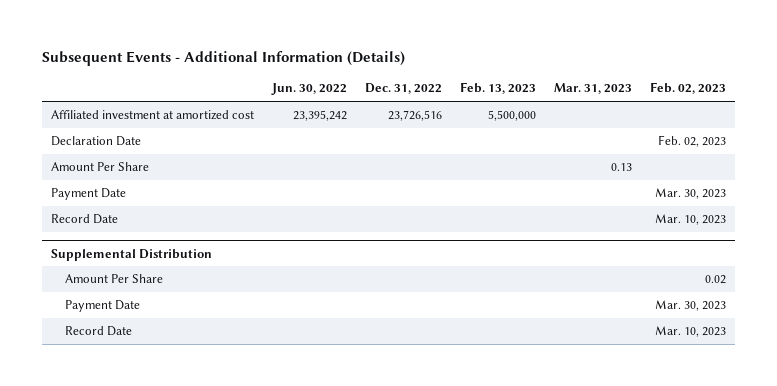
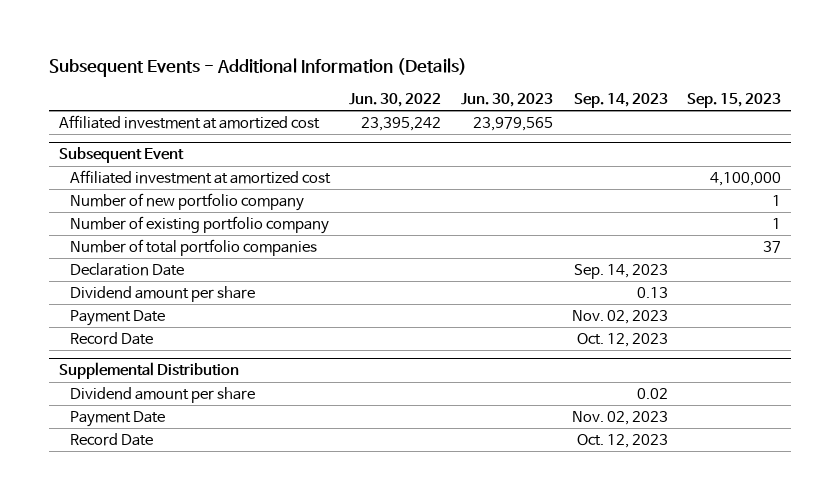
[364,83,442,95] Dec. 31, 2022 -> none
[459,82,536,95] Feb. 13, 2023 -> none
[554,83,633,95] Mar. 31, 2023 -> none
[650,82,727,95] Feb. 02, 2023 -> none
none -> [460,92,553,107] Jun. 30, 2023
none -> [573,92,668,108] Sep. 14, 2023
none -> [687,92,782,108] Sep. 15, 2023
[50,136,141,147] Declaration Date -> none
[50,162,149,172] Amount Per Share -> none
[50,188,126,201] Payment Date -> none
[50,214,118,225] Record Date -> none
none -> [59,147,185,164] Subsequent Event
none -> [70,169,332,184] Affiliated investment at amortized cost
none -> [70,192,305,211] Number of new portfolio company
none -> [70,215,330,234] Number of existing portfolio company
none -> [70,238,318,256] Number of total portfolio companies
none -> [70,262,185,276] Declaration Date
none -> [70,285,256,302] Dividend amount per share
none -> [70,309,166,326] Payment Date
none -> [70,331,154,345] Record Date
[65,274,164,284] Amount Per Share -> [70,386,256,403] Dividend amount per share

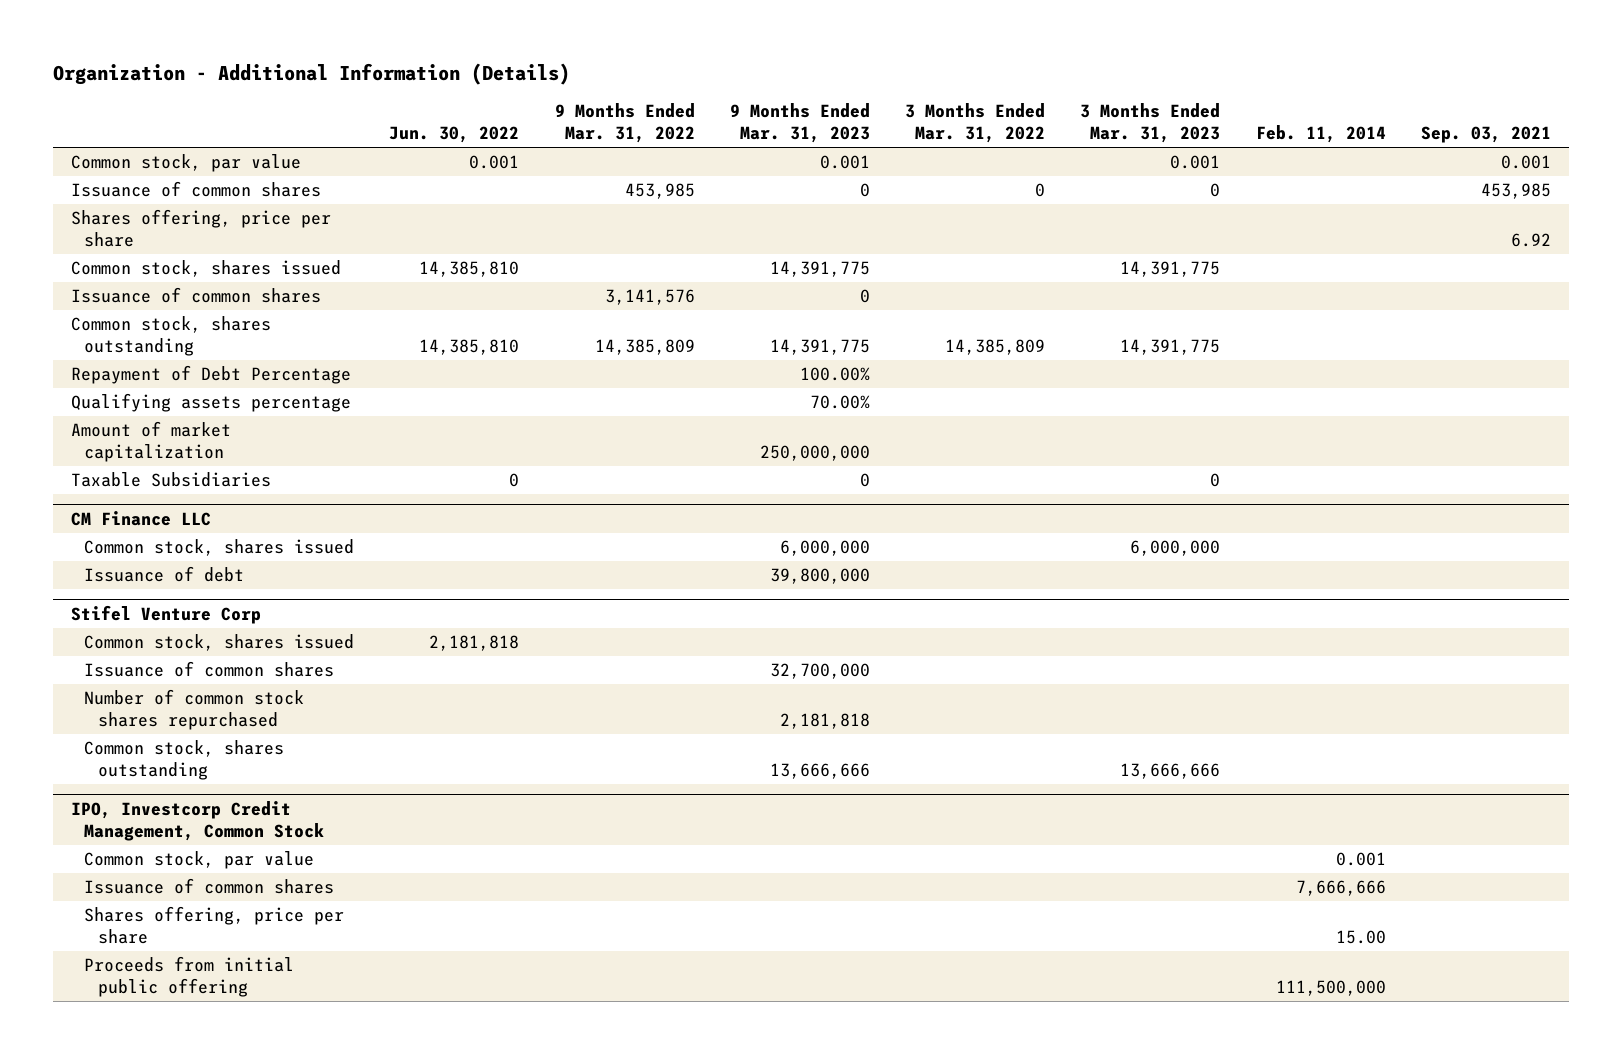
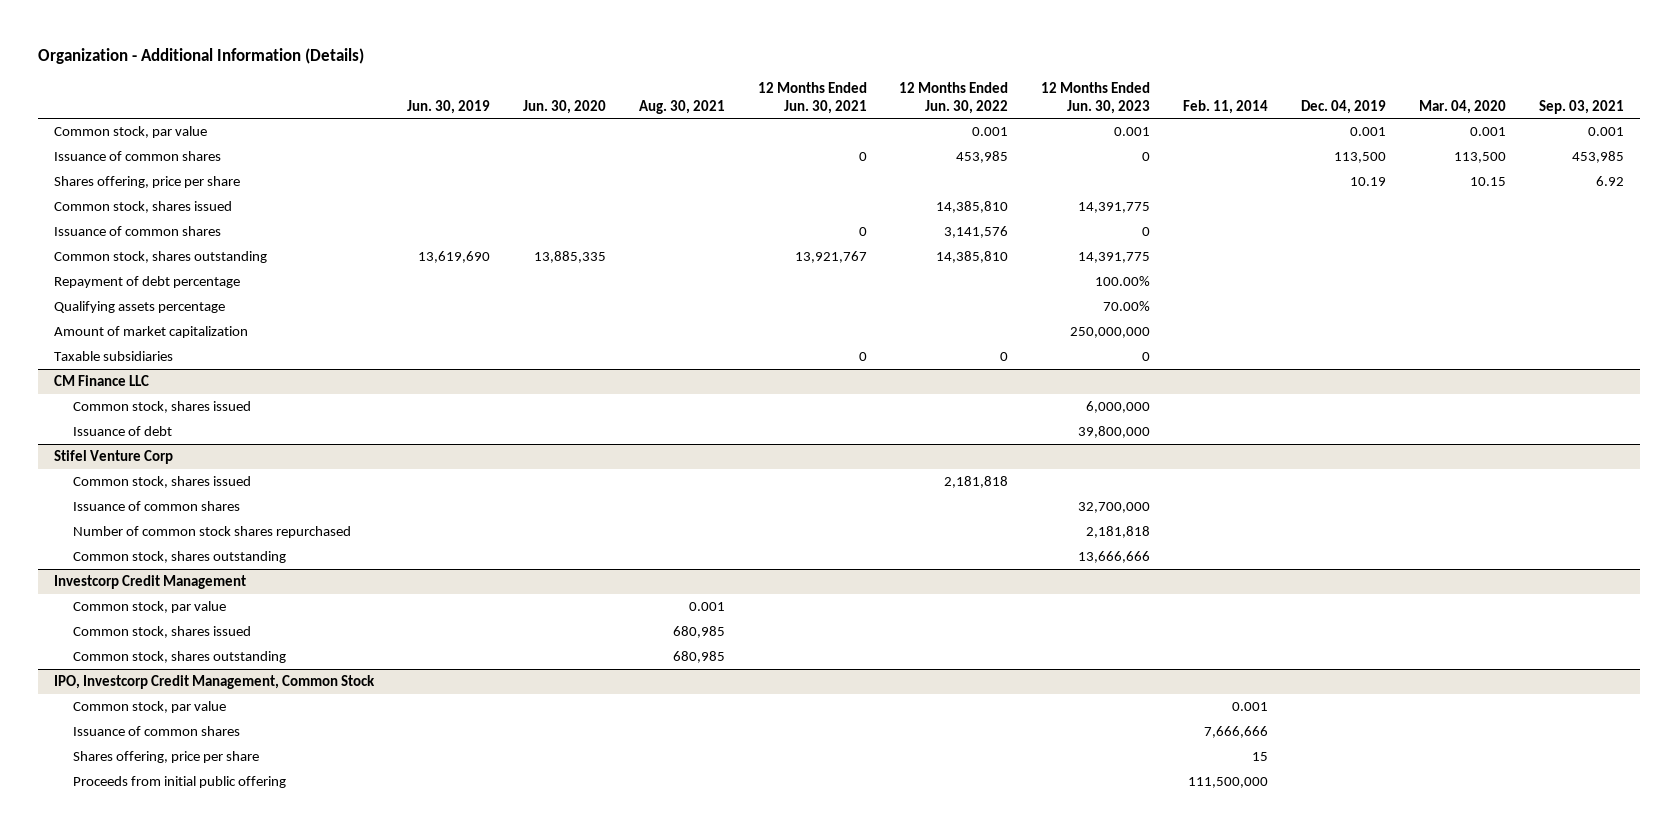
[389,125,520,143] Jun. 30, 2022 -> none
[554,103,695,143] 9 Months Ended Mar. 31, 2022 -> none
[729,103,870,143] 9 Months Ended Mar. 31, 2023 -> none
[905,103,1046,143] 3 Months Ended Mar. 31, 2022 -> none
[1080,103,1221,143] 3 Months Ended Mar. 31, 2023 -> none
none -> [406,99,490,114] Jun. 30, 2019
none -> [522,99,606,114] Jun. 30, 2020
none -> [638,99,725,114] Aug. 30, 2021
none -> [757,82,867,114] 12 Months Ended Jun. 30, 2021
none -> [899,82,1009,114] 12 Months Ended Jun. 30, 2022
none -> [1041,82,1151,114] 12 Months Ended Jun. 30, 2023
none -> [1300,99,1386,114] Dec. 04, 2019
none -> [1418,99,1506,114] Mar. 04, 2020
[70,365,351,385] Repayment of Debt Percentage -> [54,276,241,289] Repayment of debt percentage
[70,472,271,488] Taxable Subsidiaries -> [54,351,174,362] Taxable subsidiaries
none -> [54,575,247,590] Investcorp Credit Management
none -> [73,601,227,614] Common stock, par value
none -> [73,626,252,639] Common stock, shares issued
none -> [73,651,287,664] Common stock, shares outstanding
[1335,929,1386,944] 15.00 -> [1252,752,1269,762] 15

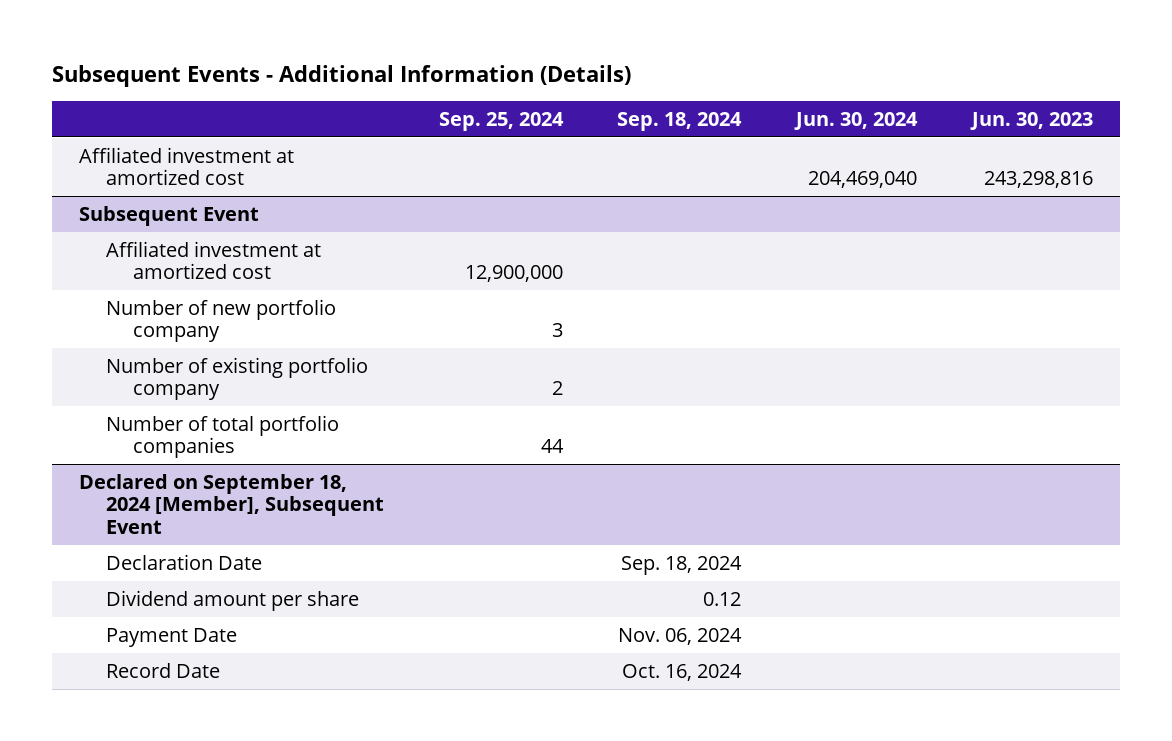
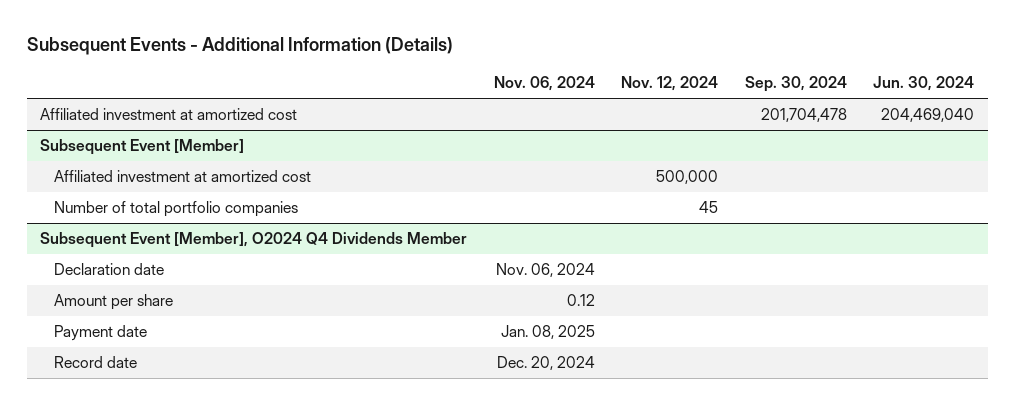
[438,111,564,131] Sep. 25, 2024 -> none
[617,111,743,131] Sep. 18, 2024 -> none
[969,111,1093,130] Jun. 30, 2023 -> none
none -> [493,76,595,92] Nov. 06, 2024
none -> [621,76,719,92] Nov. 12, 2024
none -> [744,76,847,93] Sep. 30, 2024
[79,205,260,226] Subsequent Event -> [40,139,245,156] Subsequent Event [Member]
[105,298,336,343] Number of new portfolio company -> none
[105,356,368,401] Number of existing portfolio company -> none
[79,473,384,534] Declared on September 18, 2024 [Member], Subsequent Event -> none
[105,553,262,570] Declaration Date -> none
[105,589,359,611] Dividend amount per share -> none
[105,627,237,647] Payment Date -> none
[105,662,220,678] Record Date -> none
none -> [40,232,468,249] Subsequent Event [Member], O2024 Q4 Dividends Member
none -> [54,263,165,276] Declaration date
none -> [54,294,174,311] Amount per share
none -> [54,325,148,342] Payment date
none -> [54,356,138,369] Record date

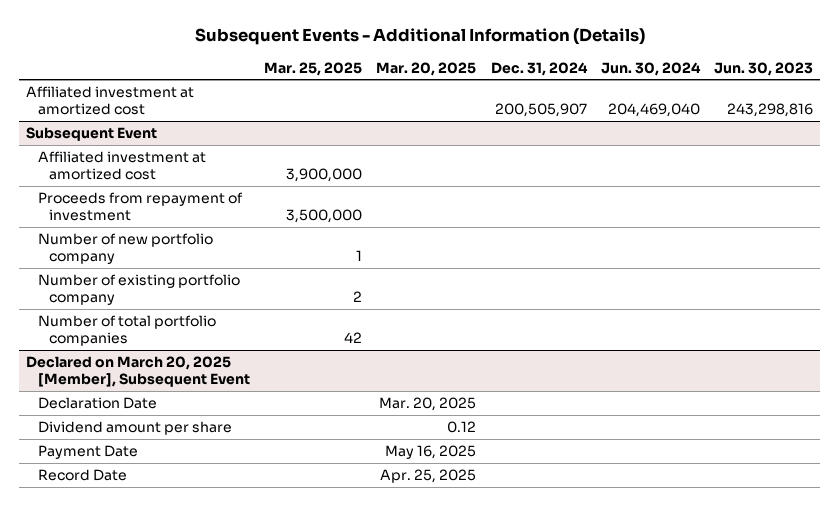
[493,76,595,92] Nov. 06, 2024 -> none
[621,76,719,92] Nov. 12, 2024 -> none
[744,76,847,93] Sep. 30, 2024 -> none
none -> [264,61,363,76] Mar. 25, 2025
none -> [376,61,477,76] Mar. 20, 2025
none -> [490,61,588,76] Dec. 31, 2024
none -> [714,61,814,76] Jun. 30, 2023
[40,139,245,156] Subsequent Event [Member] -> [26,127,158,142] Subsequent Event
none -> [37,192,243,221] Proceeds from repayment of investment
none -> [37,233,213,264] Number of new portfolio company
none -> [37,274,240,305] Number of existing portfolio company
[40,232,468,249] Subsequent Event [Member], O2024 Q4 Dividends Member -> none
[54,263,165,276] Declaration date -> none
[54,294,174,311] Amount per share -> none
[54,325,148,342] Payment date -> none
[54,356,138,369] Record date -> none
none -> [26,356,250,387] Declared on March 20, 2025 [Member], Subsequent Event
none -> [37,397,157,410] Declaration Date
none -> [37,421,232,436] Dividend amount per share
none -> [37,445,138,460] Payment Date
none -> [37,469,127,482] Record Date

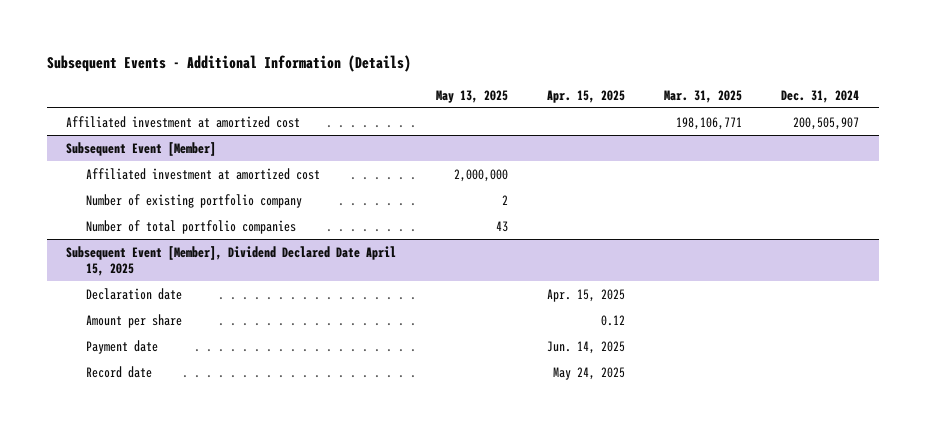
[264,61,363,76] Mar. 25, 2025 -> none
[376,61,477,76] Mar. 20, 2025 -> none
[601,61,702,76] Jun. 30, 2024 -> none
[714,61,814,76] Jun. 30, 2023 -> none
none -> [435,89,508,103] May 13, 2025
none -> [546,89,625,103] Apr. 15, 2025
none -> [664,89,743,103] Mar. 31, 2025
[26,127,158,142] Subsequent Event -> [66,141,217,156] Subsequent Event [Member]
[37,192,243,221] Proceeds from repayment of investment -> none
[37,233,213,264] Number of new portfolio company -> none
[26,356,250,387] Declared on March 20, 2025 [Member], Subsequent Event -> none
[37,397,157,410] Declaration Date -> none
[37,421,232,436] Dividend amount per share -> none
[37,445,138,460] Payment Date -> none
[37,469,127,482] Record Date -> none
none -> [66,245,397,276] Subsequent Event [Member], Dividend Declared Date April 15, 2025
none -> [85,287,182,300] Declaration date
none -> [85,313,182,328] Amount per share
none -> [85,339,158,354] Payment date
none -> [85,365,152,378] Record date

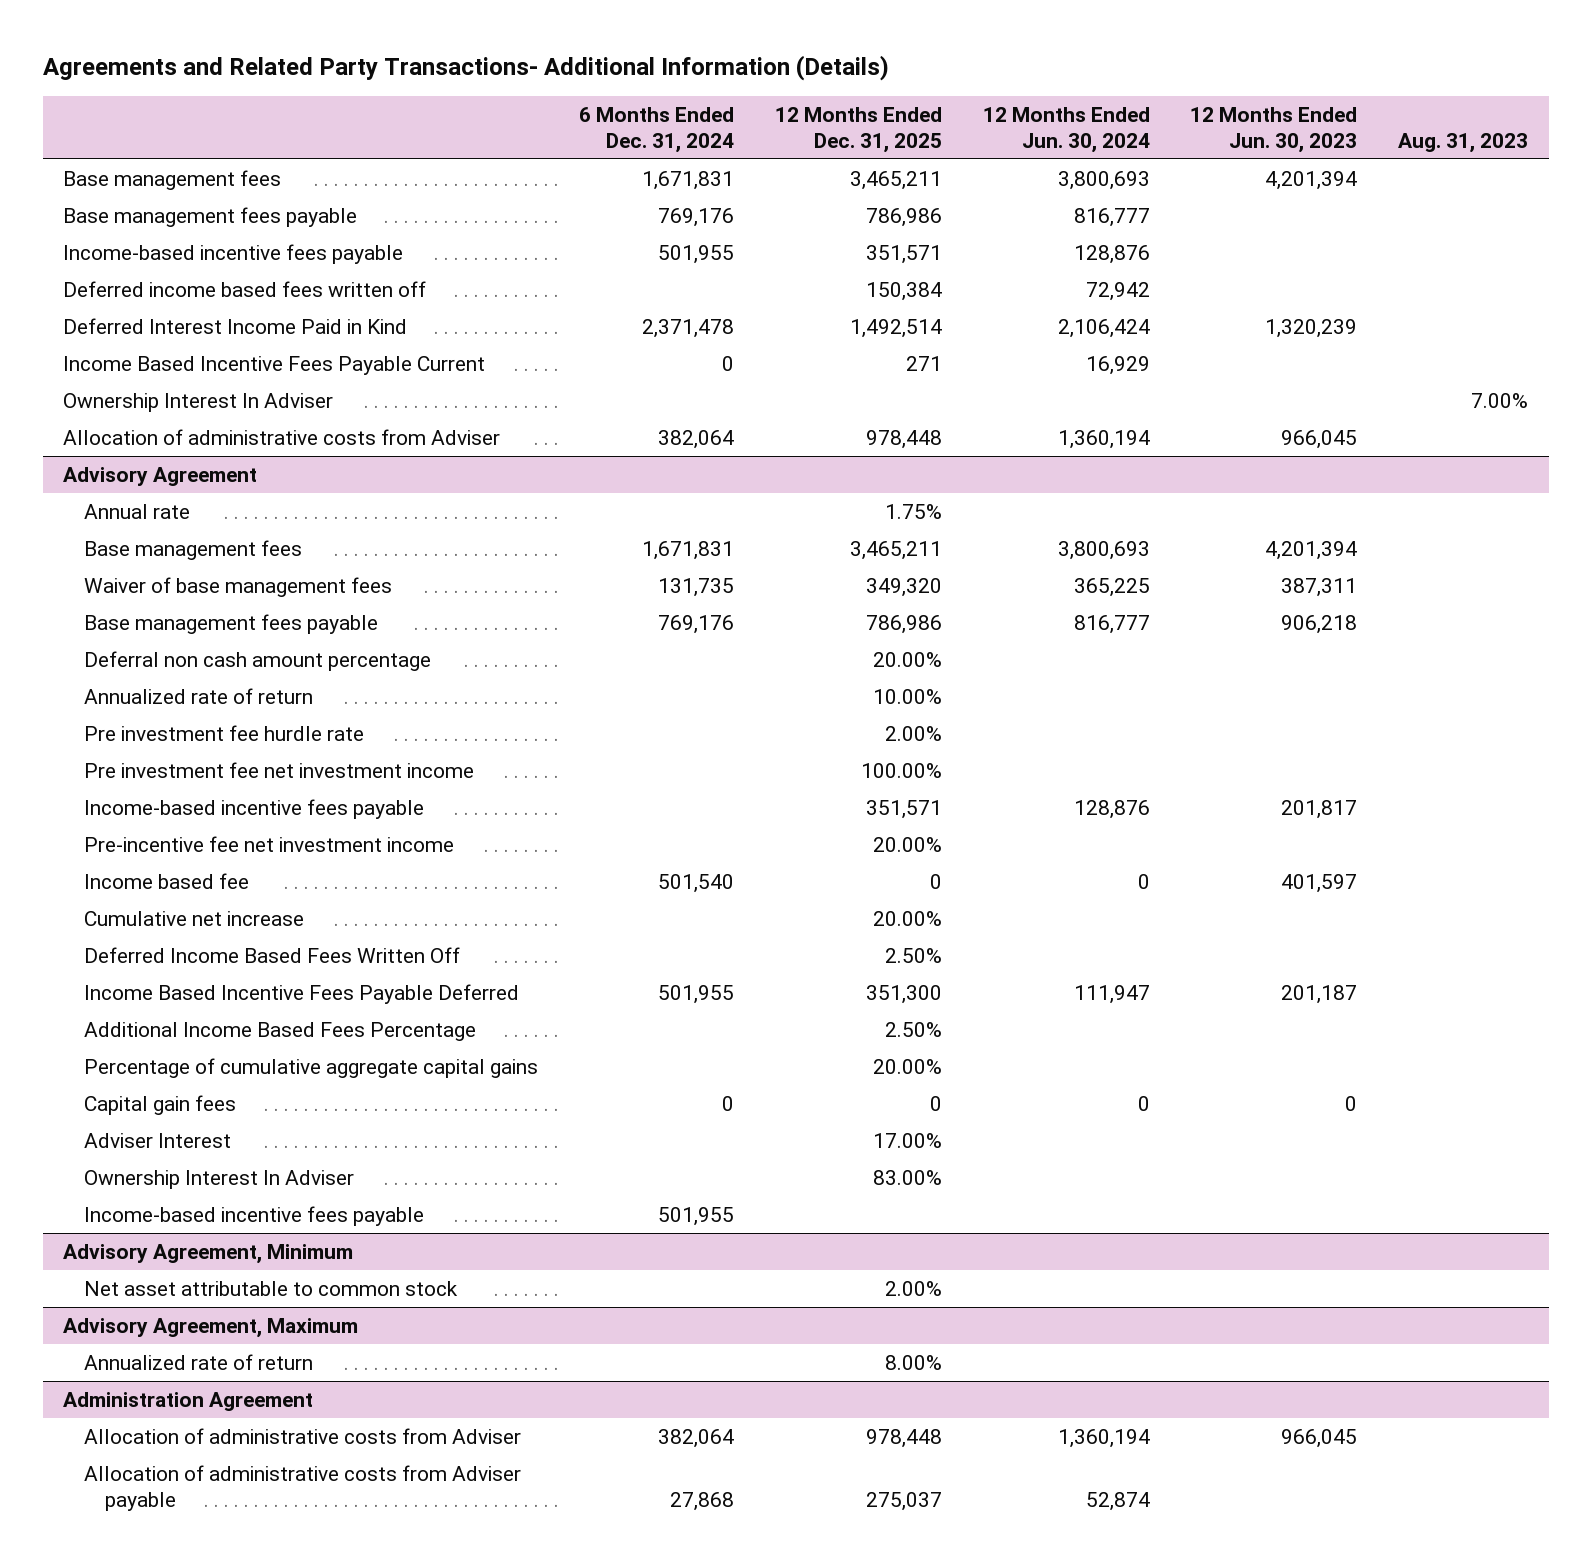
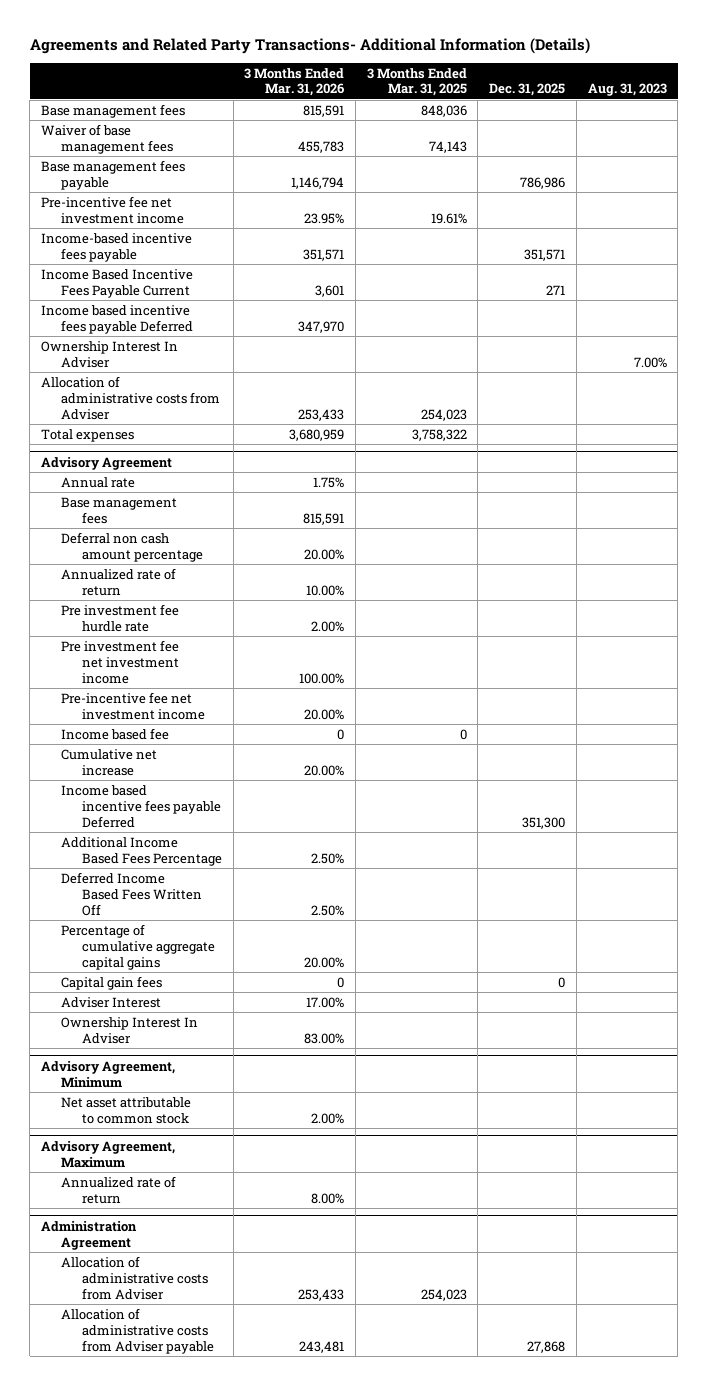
[579,107,735,153] 6 Months Ended Dec. 31, 2024 -> none
[774,107,942,153] 12 Months Ended Dec. 31, 2025 -> none
[982,107,1150,153] 12 Months Ended Jun. 30, 2024 -> none
[1190,107,1358,153] 12 Months Ended Jun. 30, 2023 -> none
none -> [244,67,345,97] 3 Months Ended Mar. 31, 2026
none -> [366,67,467,97] 3 Months Ended Mar. 31, 2025
none -> [489,83,566,97] Dec. 31, 2025
none -> [40,123,174,154] Waiver of base management fees
none -> [40,195,185,224] Pre-incentive fee net investment income
[63,280,427,297] Deferred income based fees written off -> none
[63,317,408,334] Deferred Interest Income Paid in Kind -> none
none -> [40,304,194,334] Income based incentive fees payable Deferred
none -> [40,428,134,442] Total expenses
[84,576,393,597] Waiver of base management fees -> none
[84,613,379,634] Base management fees payable -> none
[84,798,425,819] Income-based incentive fees payable -> none
[84,983,520,1004] Income Based Incentive Fees Payable Deferred -> [61,784,221,828] Income based incentive fees payable Deferred
[84,946,461,963] Deferred Income Based Fees Written Off -> [61,871,202,916] Deferred Income Based Fees Written Off
[84,1205,425,1226] Income-based incentive fees payable -> none

